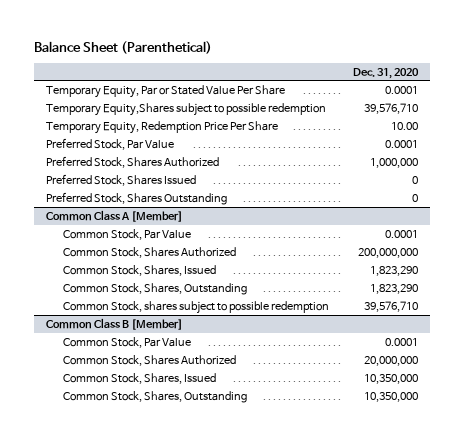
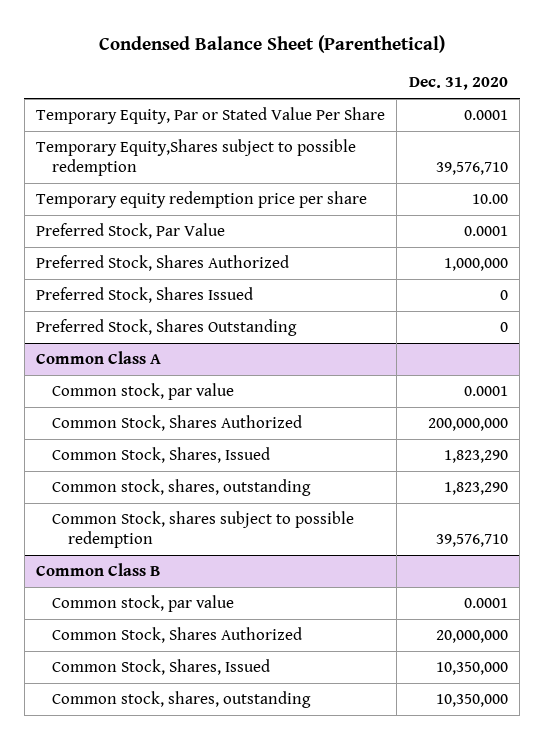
[34,40,213,54] Balance Sheet (Parenthetical) -> [98,34,445,53] Condensed Balance Sheet (Parenthetical)
[46,120,279,134] Temporary Equity, Redemption Price Per Share -> [35,191,367,209] Temporary equity redemption price per share
[46,209,184,222] Common Class A [Member] -> [35,351,161,365] Common Class A
[63,228,192,240] Common Stock, Par Value -> [52,383,235,401] Common stock, par value
[63,282,248,295] Common Stock, Shares, Outstanding -> [52,479,312,497] Common stock, shares, outstanding
[46,317,184,330] Common Class B [Member] -> [35,563,161,577] Common Class B
[63,336,192,348] Common Stock, Par Value -> [52,595,235,613] Common stock, par value
[63,390,248,403] Common Stock, Shares, Outstanding -> [52,691,312,709] Common stock, shares, outstanding

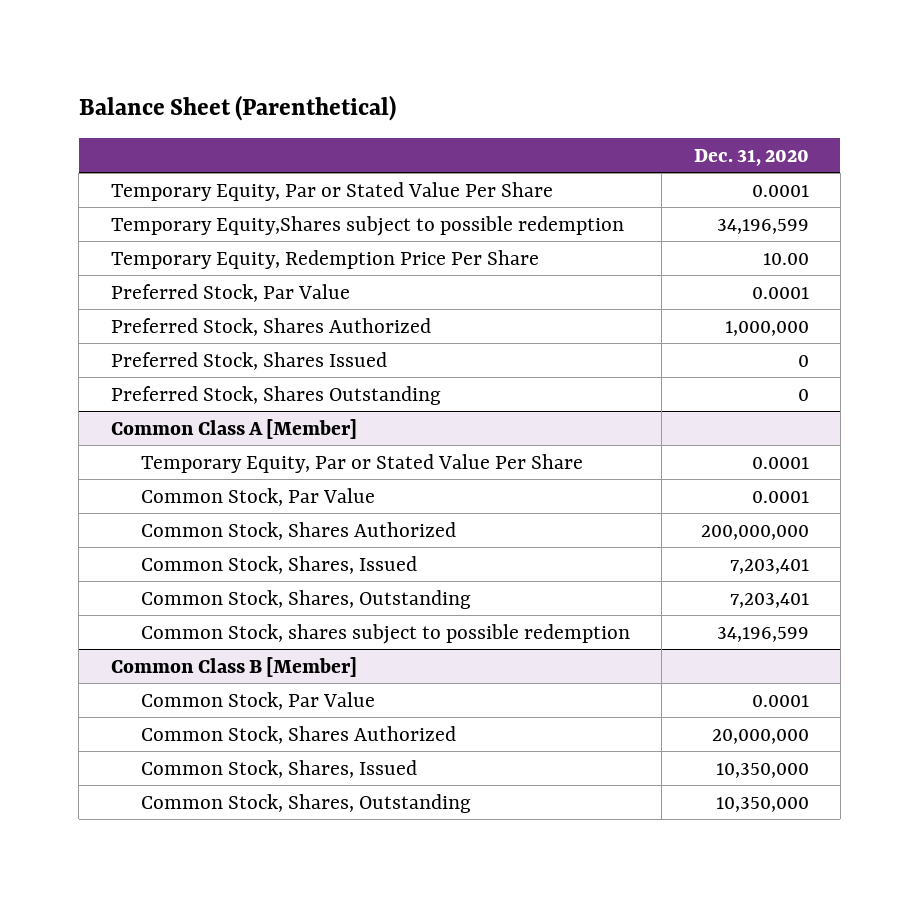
[98,34,445,53] Condensed Balance Sheet (Parenthetical) -> [78,94,396,121] Balance Sheet (Parenthetical)
[435,162,508,176] 39,576,710 -> [716,218,809,234] 34,196,599
[35,191,367,209] Temporary equity redemption price per share -> [110,249,539,269] Temporary Equity, Redemption Price Per Share
[35,351,161,365] Common Class A -> [110,418,357,439] Common Class A [Member]
none -> [140,453,583,473] Temporary Equity, Par or Stated Value Per Share
[52,383,235,401] Common stock, par value -> [140,487,375,506] Common Stock, Par Value
[443,450,508,464] 1,823,290 -> [729,558,809,574] 7,203,401
[52,479,312,497] Common stock, shares, outstanding -> [140,589,471,609] Common Stock, Shares, Outstanding
[443,482,508,496] 1,823,290 -> [729,592,809,608] 7,203,401
[435,534,508,548] 39,576,710 -> [716,626,809,642] 34,196,599
[35,563,161,577] Common Class B -> [110,656,357,677] Common Class B [Member]
[52,595,235,613] Common stock, par value -> [140,691,375,710] Common Stock, Par Value
[52,691,312,709] Common stock, shares, outstanding -> [140,793,471,813] Common Stock, Shares, Outstanding

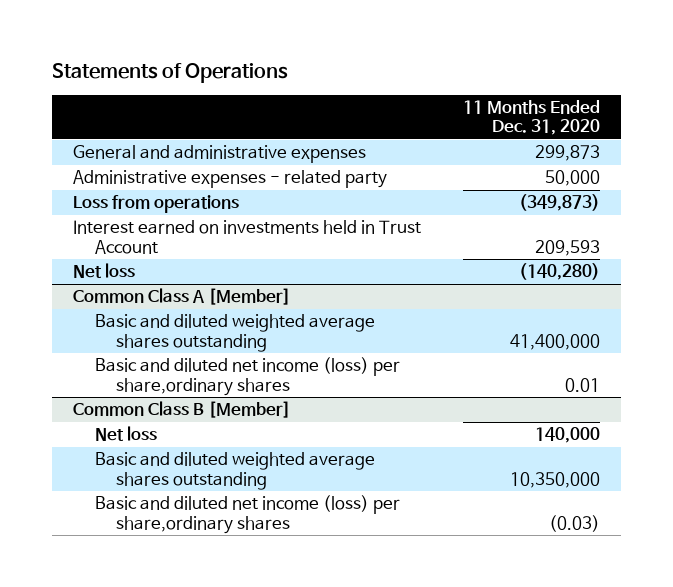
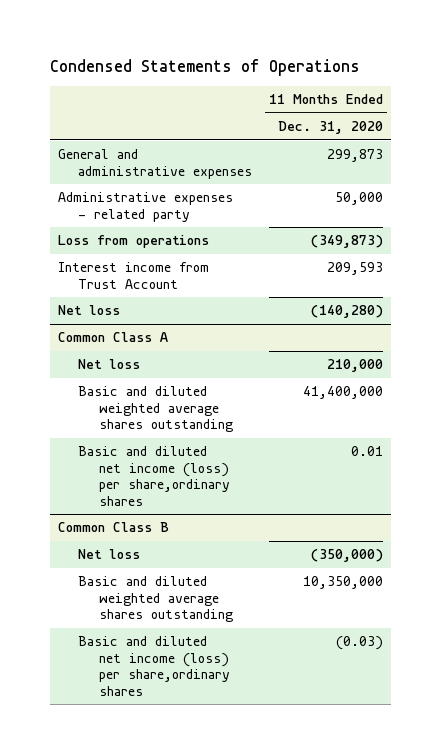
[51,62,288,83] Statements of Operations -> [49,58,360,76] Condensed Statements of Operations
[72,220,421,254] Interest earned on investments held in Trust Account -> [57,262,209,289] Interest income from Trust Account
[72,288,291,306] Common Class A [Member] -> [57,332,168,343] Common Class A
none -> [78,359,141,370] Net loss
[72,401,291,419] Common Class B [Member] -> [57,522,169,533] Common Class B
[534,427,600,444] 140,000 -> [310,549,383,563] (350,000)

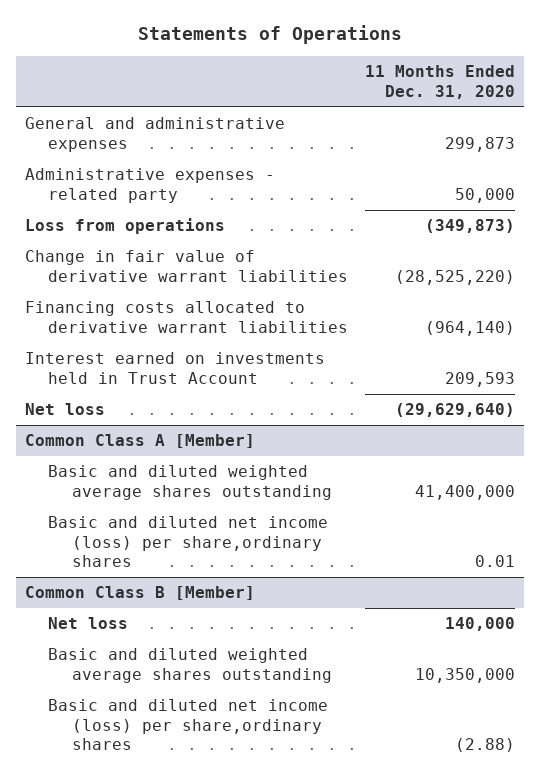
[49,58,360,76] Condensed Statements of Operations -> [137,25,402,45] Statements of Operations
[78,359,141,370] Net loss -> none
none -> [24,250,349,282] Change in fair value of derivative warrant liabilities
none -> [24,301,349,333] Financing costs allocated to derivative warrant liabilities
[57,262,209,289] Interest income from Trust Account -> [24,352,325,384] Interest earned on investments held in Trust Account
[310,305,383,319] (140,280) -> [395,403,516,418] (29,629,640)
[57,332,168,343] Common Class A -> [24,434,255,449] Common Class A [Member]
[57,522,169,533] Common Class B -> [24,586,255,601] Common Class B [Member]
[310,549,383,563] (350,000) -> [445,617,516,632] 140,000
[335,636,383,651] (0.03) -> [455,738,516,753] (2.88)

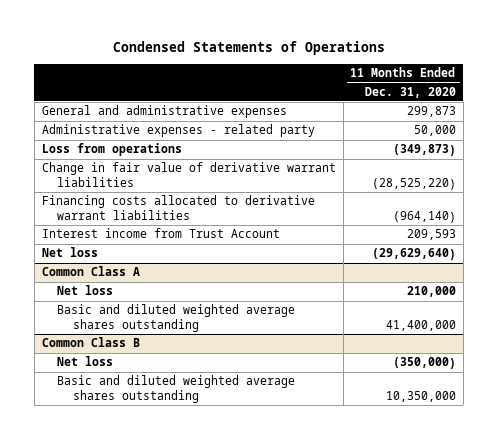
[137,25,402,45] Statements of Operations -> [112,41,385,56] Condensed Statements of Operations
[24,352,325,384] Interest earned on investments held in Trust Account -> [41,228,280,239] Interest income from Trust Account
[24,434,255,449] Common Class A [Member] -> [41,266,140,277] Common Class A
none -> [57,285,114,296] Net loss
[48,516,329,568] Basic and diluted net income (loss) per share,ordinary shares -> none
[24,586,255,601] Common Class B [Member] -> [41,337,140,348] Common Class B
[445,617,516,632] 140,000 -> [392,357,456,370] (350,000)
[48,699,329,751] Basic and diluted net income (loss) per share,ordinary shares -> none

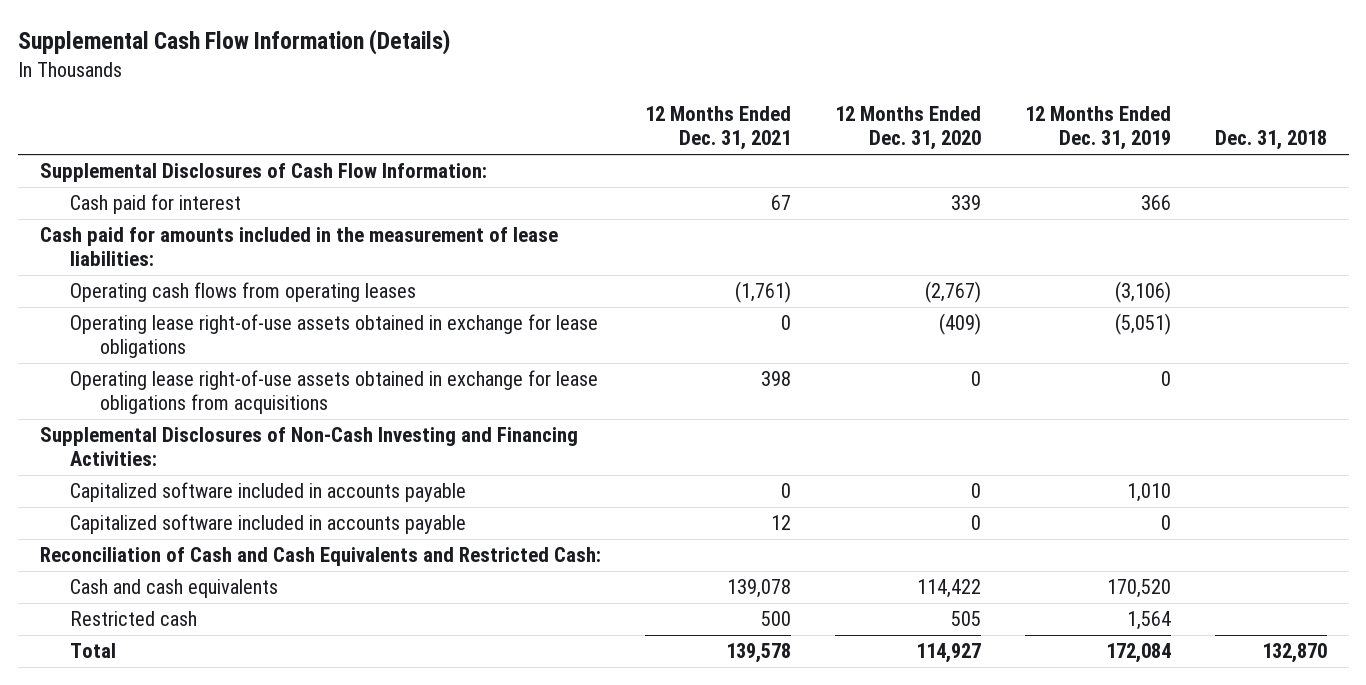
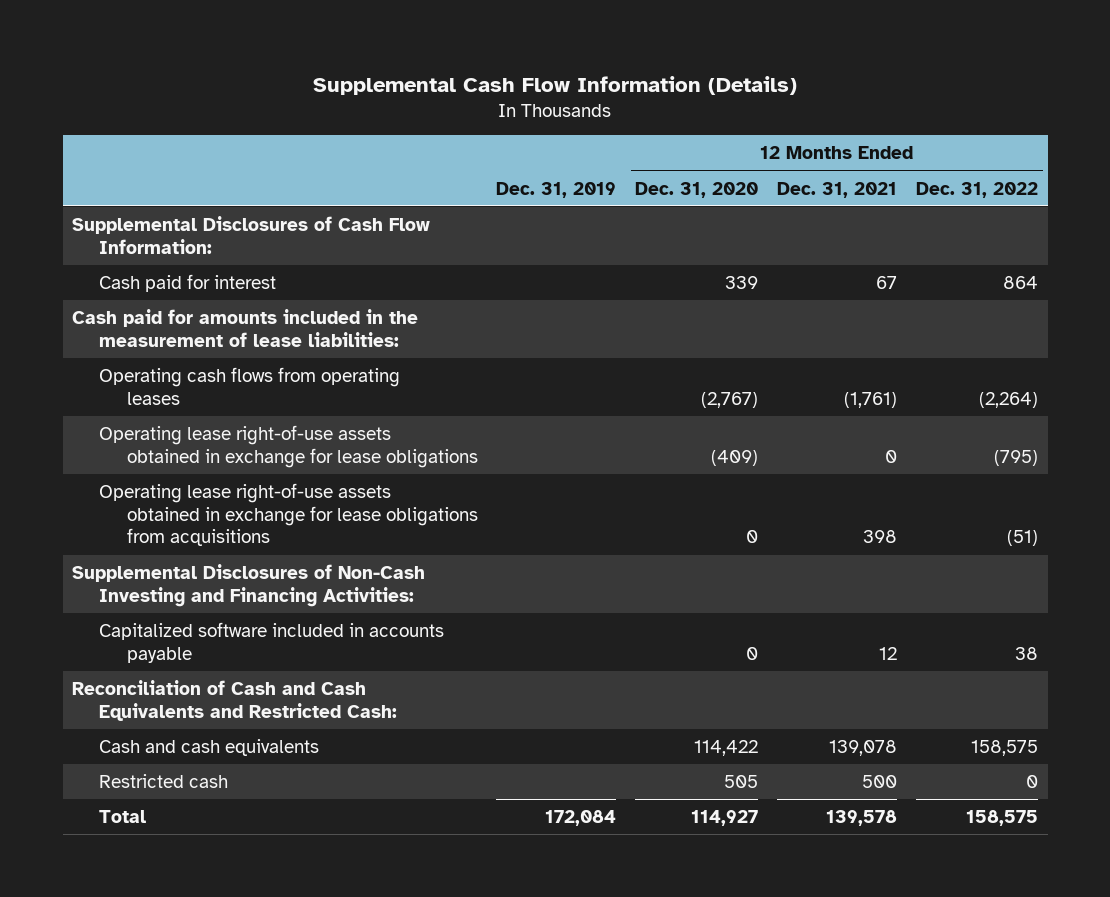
[1024,106,1171,151] 12 Months Ended Dec. 31, 2019 -> none
[1214,130,1327,151] Dec. 31, 2018 -> none
none -> [496,181,617,198] Dec. 31, 2019
none -> [916,181,1039,198] Dec. 31, 2022
[69,482,466,503] Capitalized software included in accounts payable -> none

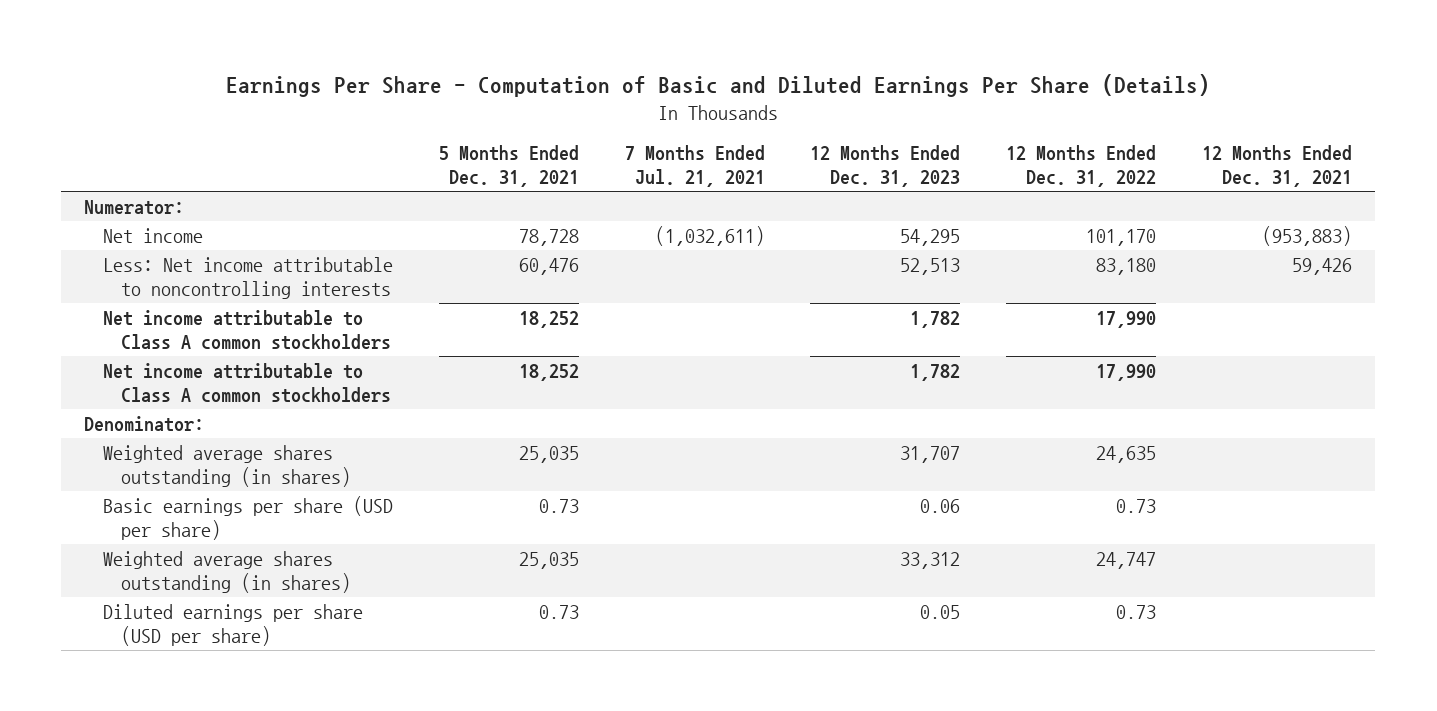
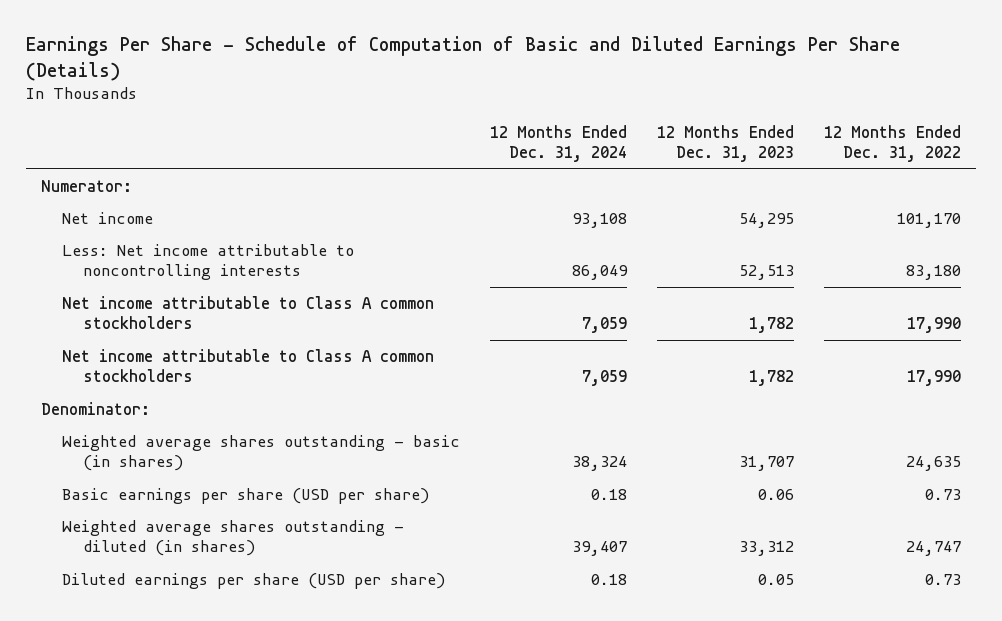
[226,74,1211,98] Earnings Per Share - Computation of Basic and Diluted Earnings Per Share (Details) -> [25,36,900,82] Earnings Per Share - Schedule of Computation of Basic and Diluted Earnings Per Share (Details)
[438,145,579,187] 5 Months Ended Dec. 31, 2021 -> none
[624,145,765,187] 7 Months Ended Jul. 21, 2021 -> none
[1202,145,1353,187] 12 Months Ended Dec. 31, 2021 -> none
none -> [489,124,627,163] 12 Months Ended Dec. 31, 2024
[102,445,352,487] Weighted average shares outstanding (in shares) -> [61,434,460,472] Weighted average shares outstanding - basic (in shares)
[102,551,352,593] Weighted average shares outstanding (in shares) -> [61,519,404,557] Weighted average shares outstanding - diluted (in shares)

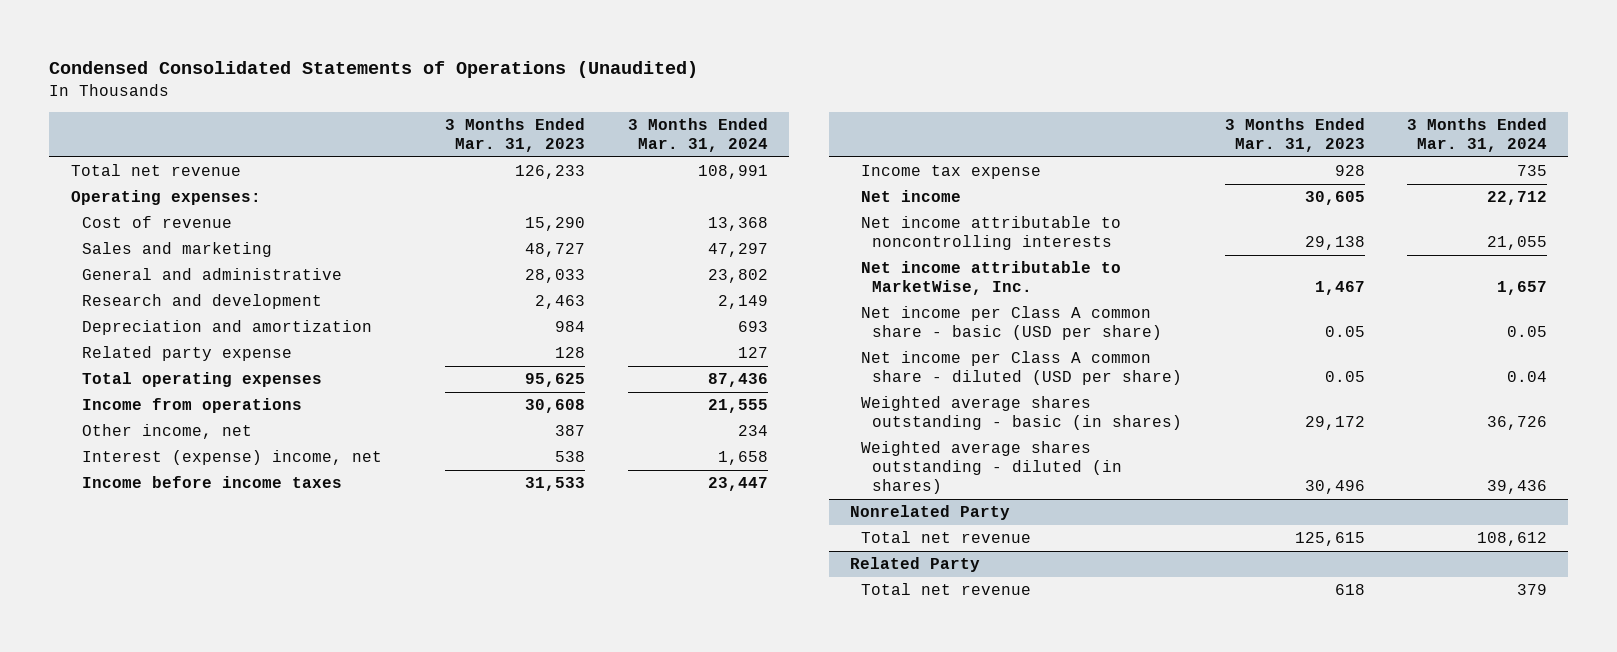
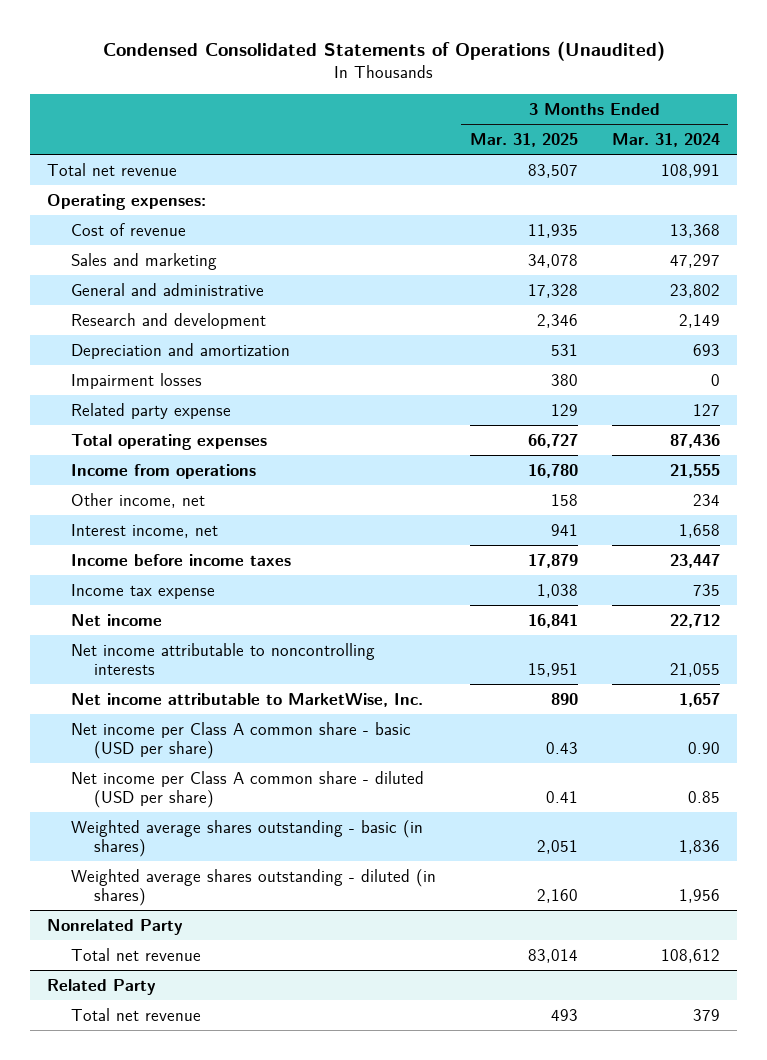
[445,118,586,153] 3 Months Ended Mar. 31, 2023 -> none
none -> [469,132,578,147] Mar. 31, 2025
none -> [70,372,202,389] Impairment losses
[81,450,382,466] Interest (expense) income, net -> [70,523,218,538] Interest income, net
[1506,326,1547,338] 0.05 -> [687,741,720,754] 0.90
[1506,371,1547,383] 0.04 -> [687,790,720,803] 0.85
[1486,416,1547,431] 36,726 -> [678,839,720,854] 1,836
[1486,480,1547,495] 39,436 -> [678,888,720,903] 1,956

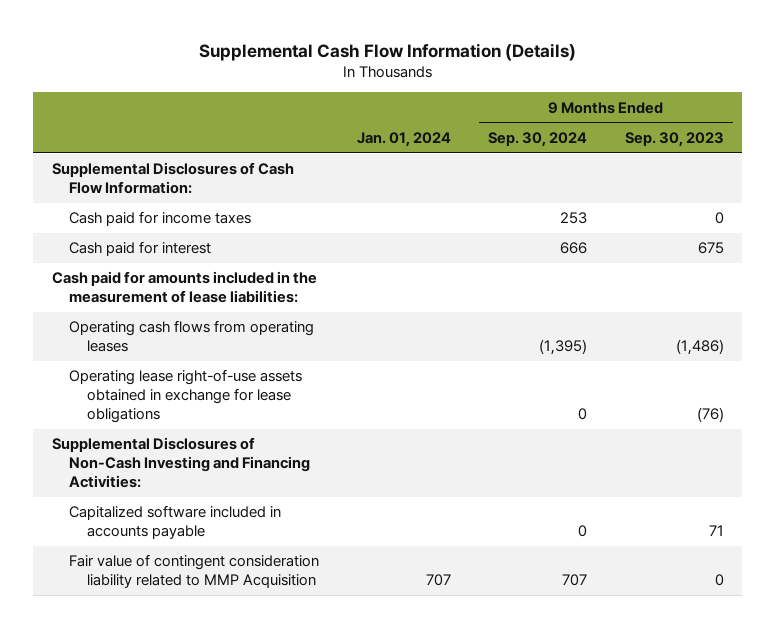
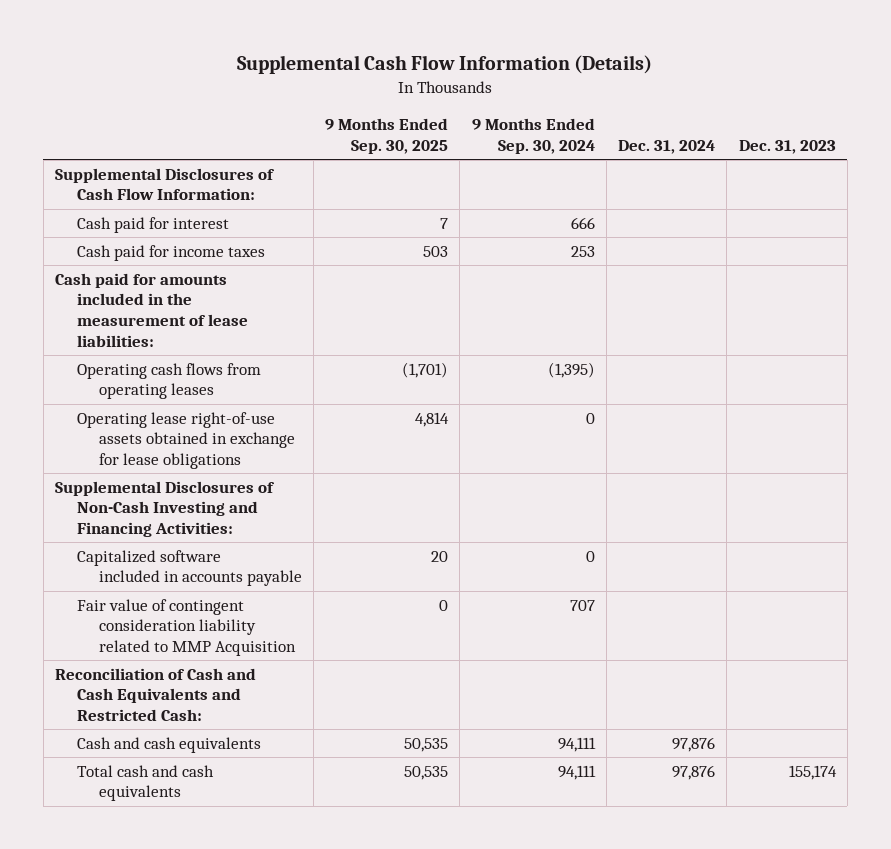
[356,131,451,147] Jan. 01, 2024 -> none
[624,131,724,147] Sep. 30, 2023 -> none
none -> [325,118,449,154] 9 Months Ended Sep. 30, 2025
none -> [618,139,716,154] Dec. 31, 2024
none -> [738,139,836,154] Dec. 31, 2023
[69,211,252,227] Cash paid for income taxes -> [76,244,265,261] Cash paid for income taxes
none -> [55,667,257,721] Reconciliation of Cash and Cash Equivalents and Restricted Cash:
none -> [76,736,261,753] Cash and cash equivalents
none -> [76,764,214,802] Total cash and cash equivalents

